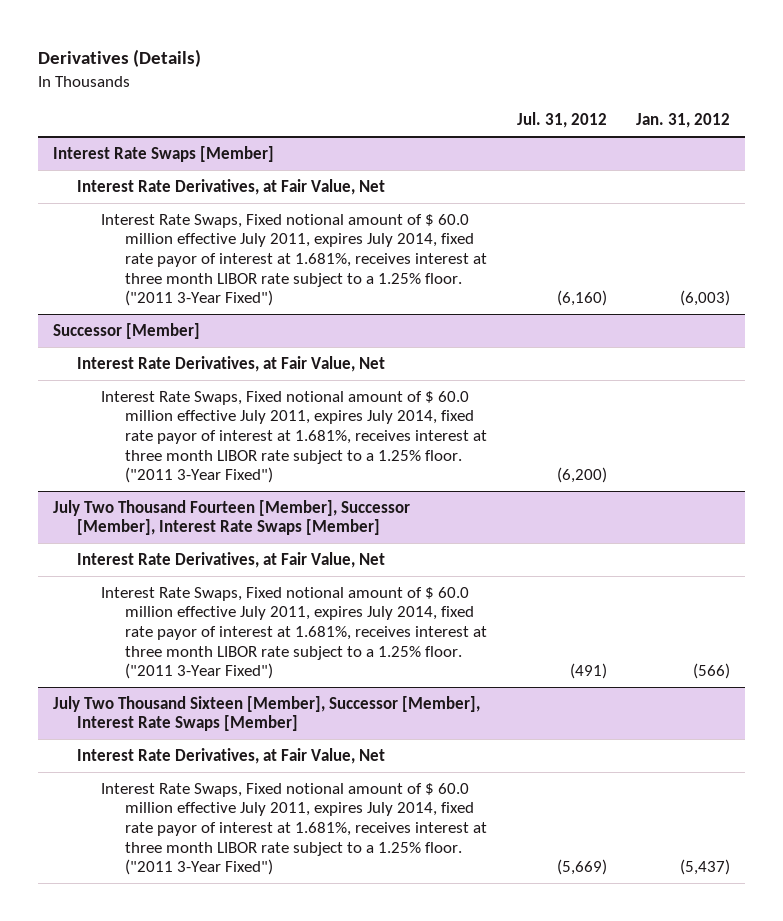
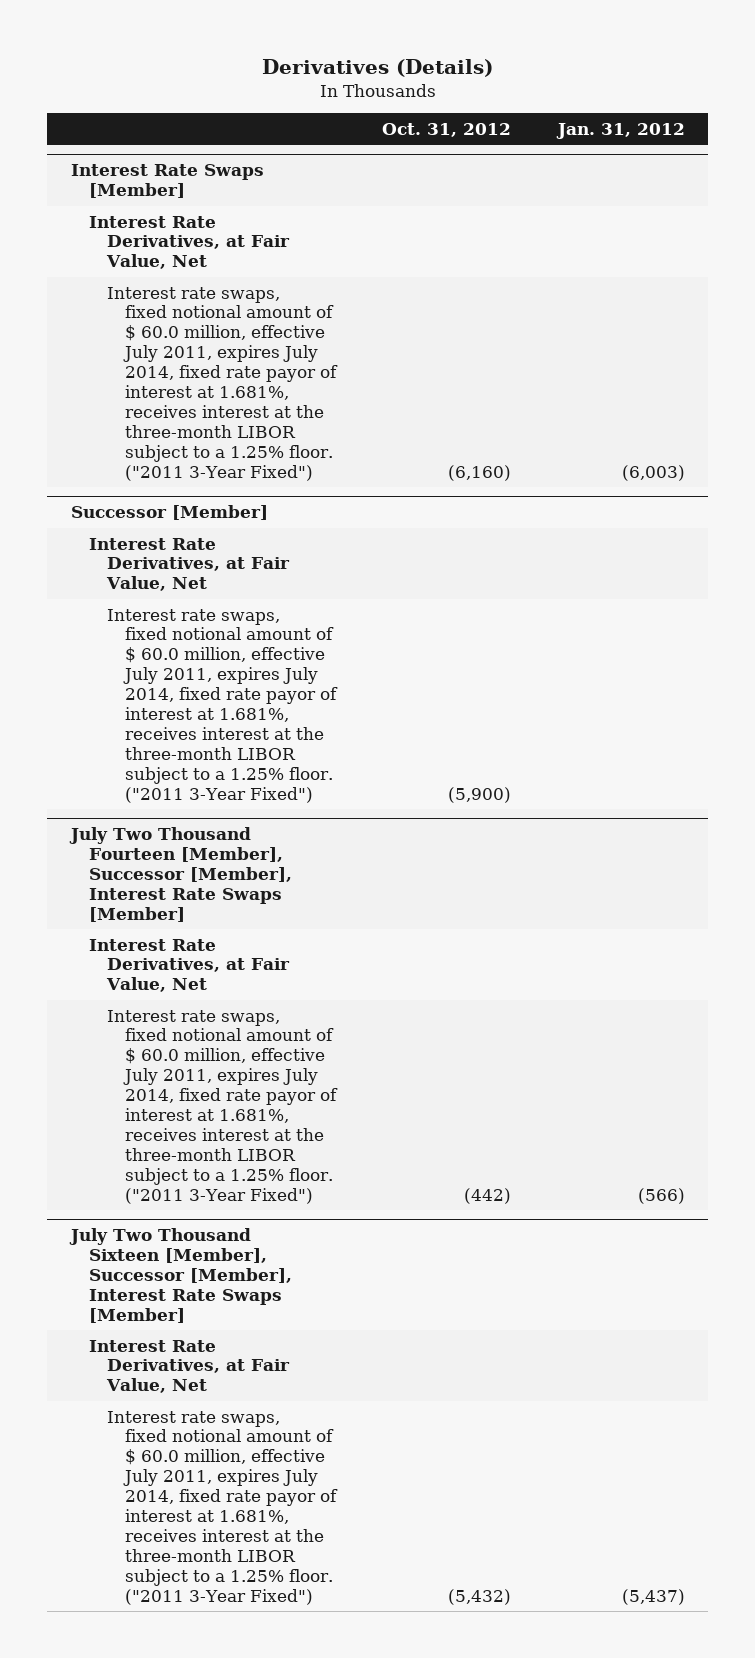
[516,112,607,129] Jul. 31, 2012 -> none
none -> [382,122,512,137] Oct. 31, 2012
[101,213,488,307] Interest Rate Swaps, Fixed notional amount of $ 60.0 million effective July 2011, expires July 2014, fixed rate payor of interest at 1.681%, receives interest at three month LIBOR rate subject to a 1.25% floor. ("2011 3-Year Fixed") -> [106,286,339,481] Interest rate swaps, fixed notional amount of $ 60.0 million, effective July 2011, expires July 2014, fixed rate payor of interest at 1.681%, receives interest at the three-month LIBOR subject to a 1.25% floor. ("2011 3-Year Fixed")
[101,390,488,484] Interest Rate Swaps, Fixed notional amount of $ 60.0 million effective July 2011, expires July 2014, fixed rate payor of interest at 1.681%, receives interest at three month LIBOR rate subject to a 1.25% floor. ("2011 3-Year Fixed") -> [106,608,339,803] Interest rate swaps, fixed notional amount of $ 60.0 million, effective July 2011, expires July 2014, fixed rate payor of interest at 1.681%, receives interest at the three-month LIBOR subject to a 1.25% floor. ("2011 3-Year Fixed")
[101,586,488,680] Interest Rate Swaps, Fixed notional amount of $ 60.0 million effective July 2011, expires July 2014, fixed rate payor of interest at 1.681%, receives interest at three month LIBOR rate subject to a 1.25% floor. ("2011 3-Year Fixed") -> [106,1009,339,1204] Interest rate swaps, fixed notional amount of $ 60.0 million, effective July 2011, expires July 2014, fixed rate payor of interest at 1.681%, receives interest at the three-month LIBOR subject to a 1.25% floor. ("2011 3-Year Fixed")
[101,782,488,876] Interest Rate Swaps, Fixed notional amount of $ 60.0 million effective July 2011, expires July 2014, fixed rate payor of interest at 1.681%, receives interest at three month LIBOR rate subject to a 1.25% floor. ("2011 3-Year Fixed") -> [106,1410,339,1605] Interest rate swaps, fixed notional amount of $ 60.0 million, effective July 2011, expires July 2014, fixed rate payor of interest at 1.681%, receives interest at the three-month LIBOR subject to a 1.25% floor. ("2011 3-Year Fixed")

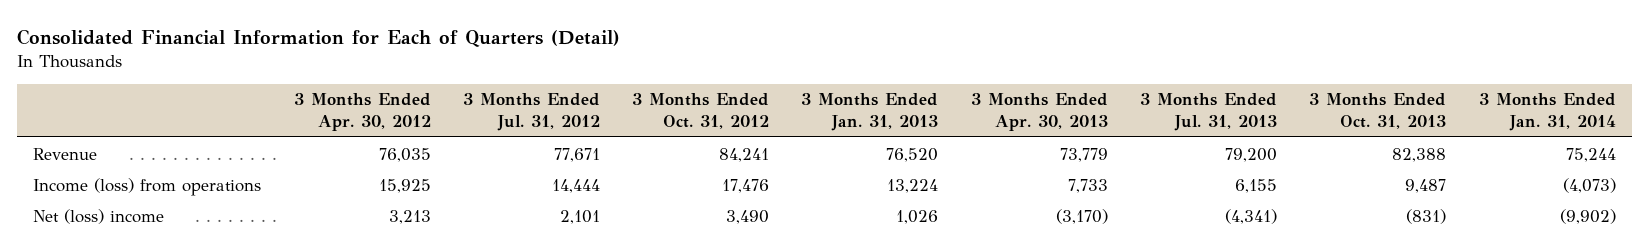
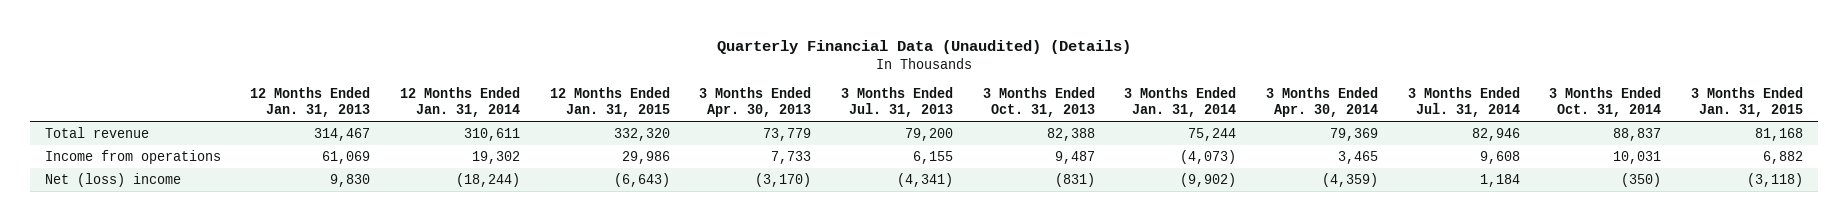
[17,28,621,47] Consolidated Financial Information for Each of Quarters (Detail) -> [716,39,1131,54] Quarterly Financial Data (Unaudited) (Details)
[293,93,431,131] 3 Months Ended Apr. 30, 2012 -> none
[462,93,600,131] 3 Months Ended Jul. 31, 2012 -> none
[632,93,770,129] 3 Months Ended Oct. 31, 2012 -> none
[801,93,939,131] 3 Months Ended Jan. 31, 2013 -> none
none -> [250,86,371,118] 12 Months Ended Jan. 31, 2013
none -> [400,86,521,118] 12 Months Ended Jan. 31, 2014
none -> [549,86,670,118] 12 Months Ended Jan. 31, 2015
none -> [1265,86,1378,118] 3 Months Ended Apr. 30, 2014
none -> [1407,86,1520,118] 3 Months Ended Jul. 31, 2014
none -> [1549,86,1662,118] 3 Months Ended Oct. 31, 2014
none -> [1690,86,1803,118] 3 Months Ended Jan. 31, 2015
[33,147,98,160] Revenue -> [44,126,149,138] Total revenue
[33,177,262,196] Income (loss) from operations -> [44,149,221,164] Income from operations

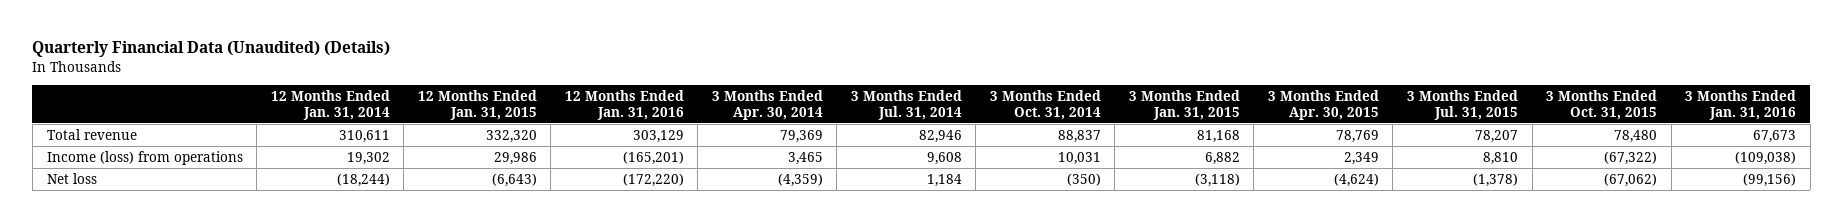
[250,86,371,118] 12 Months Ended Jan. 31, 2013 -> none
[699,86,812,118] 3 Months Ended Apr. 30, 2013 -> none
[840,86,953,118] 3 Months Ended Jul. 31, 2013 -> none
[982,86,1095,118] 3 Months Ended Oct. 31, 2013 -> none
[1124,86,1237,118] 3 Months Ended Jan. 31, 2014 -> none
none -> [564,89,684,120] 12 Months Ended Jan. 31, 2016
none -> [1267,89,1379,120] 3 Months Ended Apr. 30, 2015
none -> [1406,89,1518,120] 3 Months Ended Jul. 31, 2015
none -> [1546,89,1658,120] 3 Months Ended Oct. 31, 2015
none -> [1685,89,1797,120] 3 Months Ended Jan. 31, 2016
[44,149,221,164] Income from operations -> [46,150,243,165] Income (loss) from operations
[44,172,181,187] Net (loss) income -> [46,172,97,184] Net loss

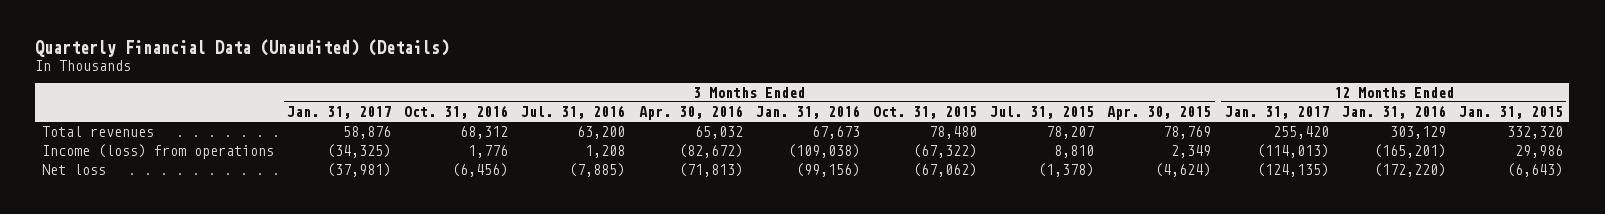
[270,89,390,120] 12 Months Ended Jan. 31, 2014 -> none
[711,89,823,120] 3 Months Ended Apr. 30, 2014 -> none
[850,89,962,120] 3 Months Ended Jul. 31, 2014 -> none
[989,89,1101,120] 3 Months Ended Oct. 31, 2014 -> none
[1128,89,1240,120] 3 Months Ended Jan. 31, 2015 -> none
none -> [287,106,392,120] Jan. 31, 2017
none -> [404,105,509,120] Oct. 31, 2016
none -> [521,105,626,120] Jul. 31, 2016
none -> [638,105,743,121] Apr. 30, 2016
none -> [1224,106,1329,120] Jan. 31, 2017
[46,128,137,140] Total revenue -> [41,126,154,138] Total revenues

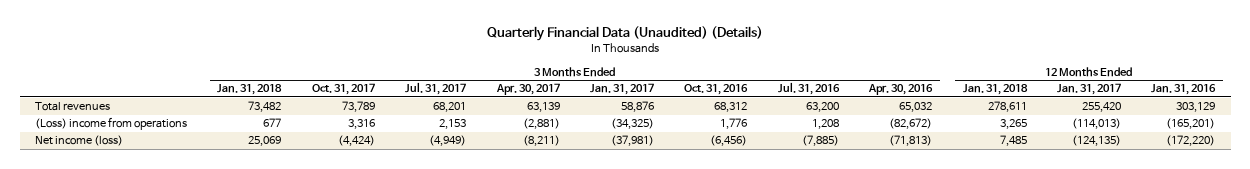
[755,105,860,120] Jan. 31, 2016 -> none
[872,106,977,120] Oct. 31, 2015 -> none
[990,106,1095,120] Jul. 31, 2015 -> none
[1107,106,1212,121] Apr. 30, 2015 -> none
[1458,106,1563,120] Jan. 31, 2015 -> none
none -> [217,84,283,96] Jan. 31, 2018
none -> [311,83,375,96] Oct. 31, 2017
none -> [405,82,467,96] Jul. 31, 2017
none -> [495,83,560,96] Apr. 30, 2017
none -> [962,84,1028,96] Jan. 31, 2018
[41,144,274,160] Income (loss) from operations -> [34,117,187,131] (Loss) income from operations
[41,164,106,176] Net loss -> [34,135,123,147] Net income (loss)

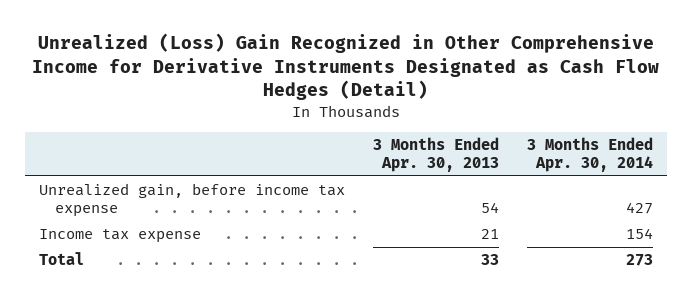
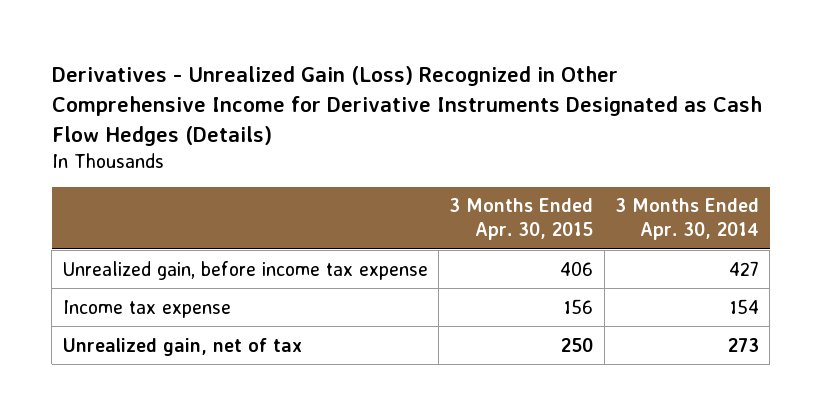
[32,32,660,101] Unrealized (Loss) Gain Recognized in Other Comprehensive Income for Derivative Instruments Designated as Cash Flow Hedges (Detail) -> [51,65,762,146] Derivatives - Unrealized Gain (Loss) Recognized in Other Comprehensive Income for Derivative Instruments Designated as Cash Flow Hedges (Details)
[373,137,500,173] 3 Months Ended Apr. 30, 2013 -> none
none -> [449,198,594,241] 3 Months Ended Apr. 30, 2015
[39,252,85,266] Total -> [62,337,302,356] Unrealized gain, net of tax

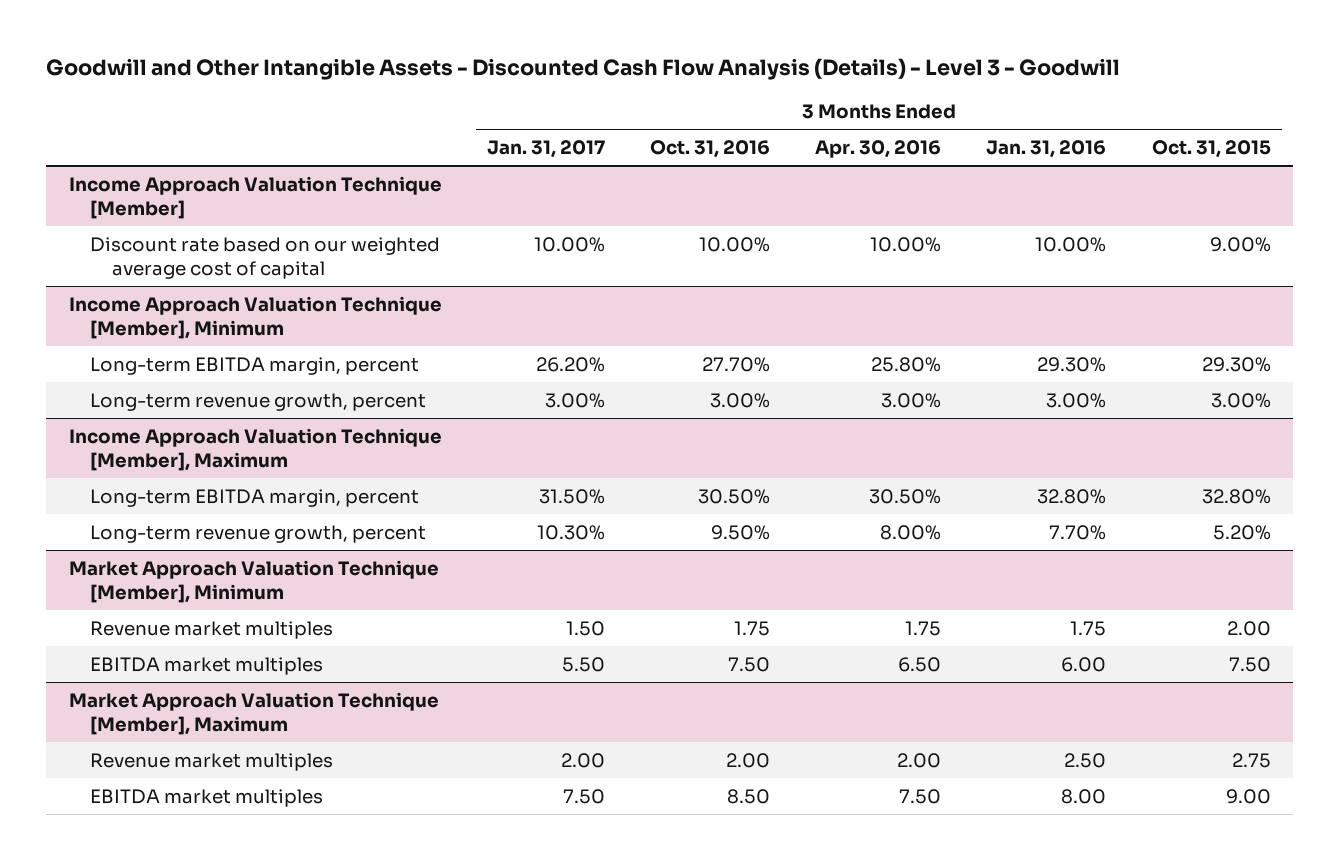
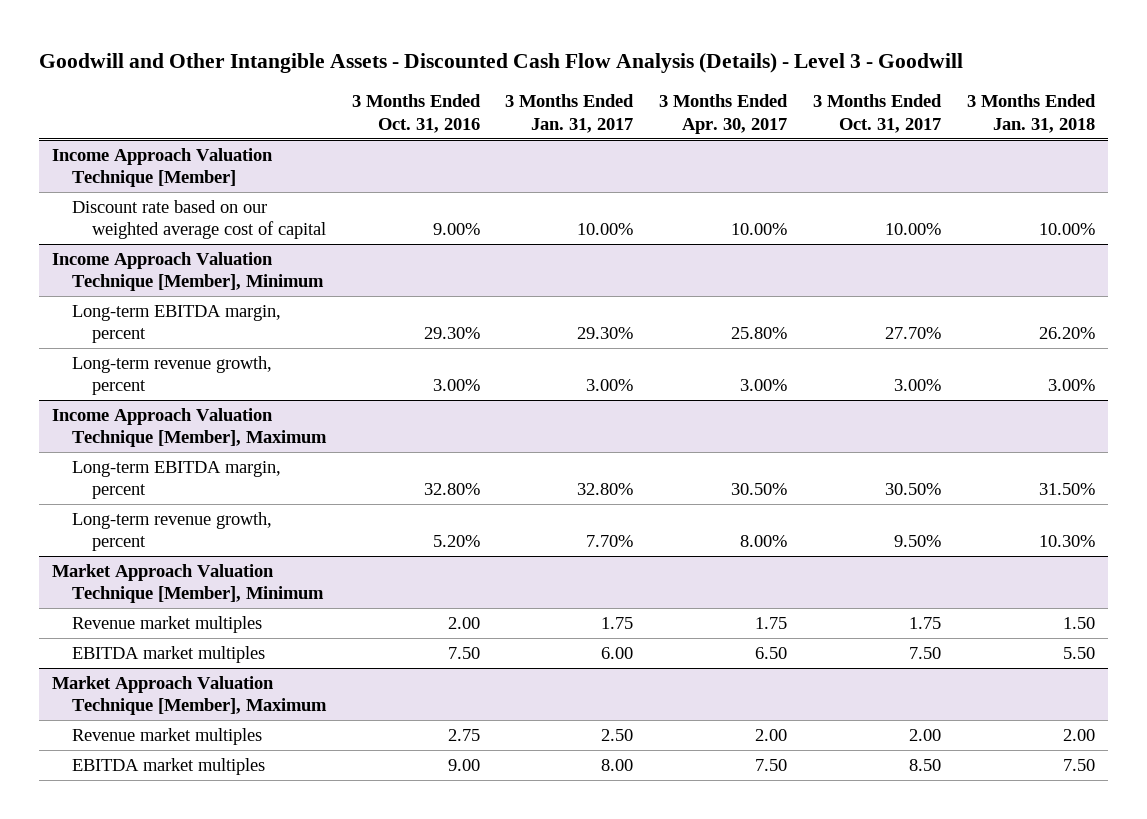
[815,139,942,158] Apr. 30, 2016 -> none
[986,139,1107,158] Jan. 31, 2016 -> none
[1151,139,1271,158] Oct. 31, 2015 -> none
none -> [659,94,789,134] 3 Months Ended Apr. 30, 2017
none -> [813,94,943,133] 3 Months Ended Oct. 31, 2017
none -> [966,94,1096,133] 3 Months Ended Jan. 31, 2018
[699,236,771,252] 10.00% -> [432,223,480,236] 9.00%
[535,356,605,372] 26.20% -> [577,327,634,340] 29.30%
[702,356,771,372] 27.70% -> [423,327,480,340] 29.30%
[538,488,605,504] 31.50% -> [577,483,634,496] 32.80%
[698,488,771,504] 30.50% -> [423,483,480,496] 32.80%
[536,524,605,540] 10.30% -> [586,535,634,548] 7.70%
[711,524,771,540] 9.50% -> [432,535,480,548] 5.20%
[565,620,605,636] 1.50 -> [601,616,634,629] 1.75
[734,620,771,636] 1.75 -> [447,616,480,629] 2.00
[561,656,605,672] 5.50 -> [601,646,634,659] 6.00
[560,752,605,768] 2.00 -> [601,728,634,741] 2.50
[726,752,771,768] 2.00 -> [447,728,480,741] 2.75
[562,788,605,804] 7.50 -> [601,758,634,771] 8.00
[727,788,771,804] 8.50 -> [447,758,480,771] 9.00

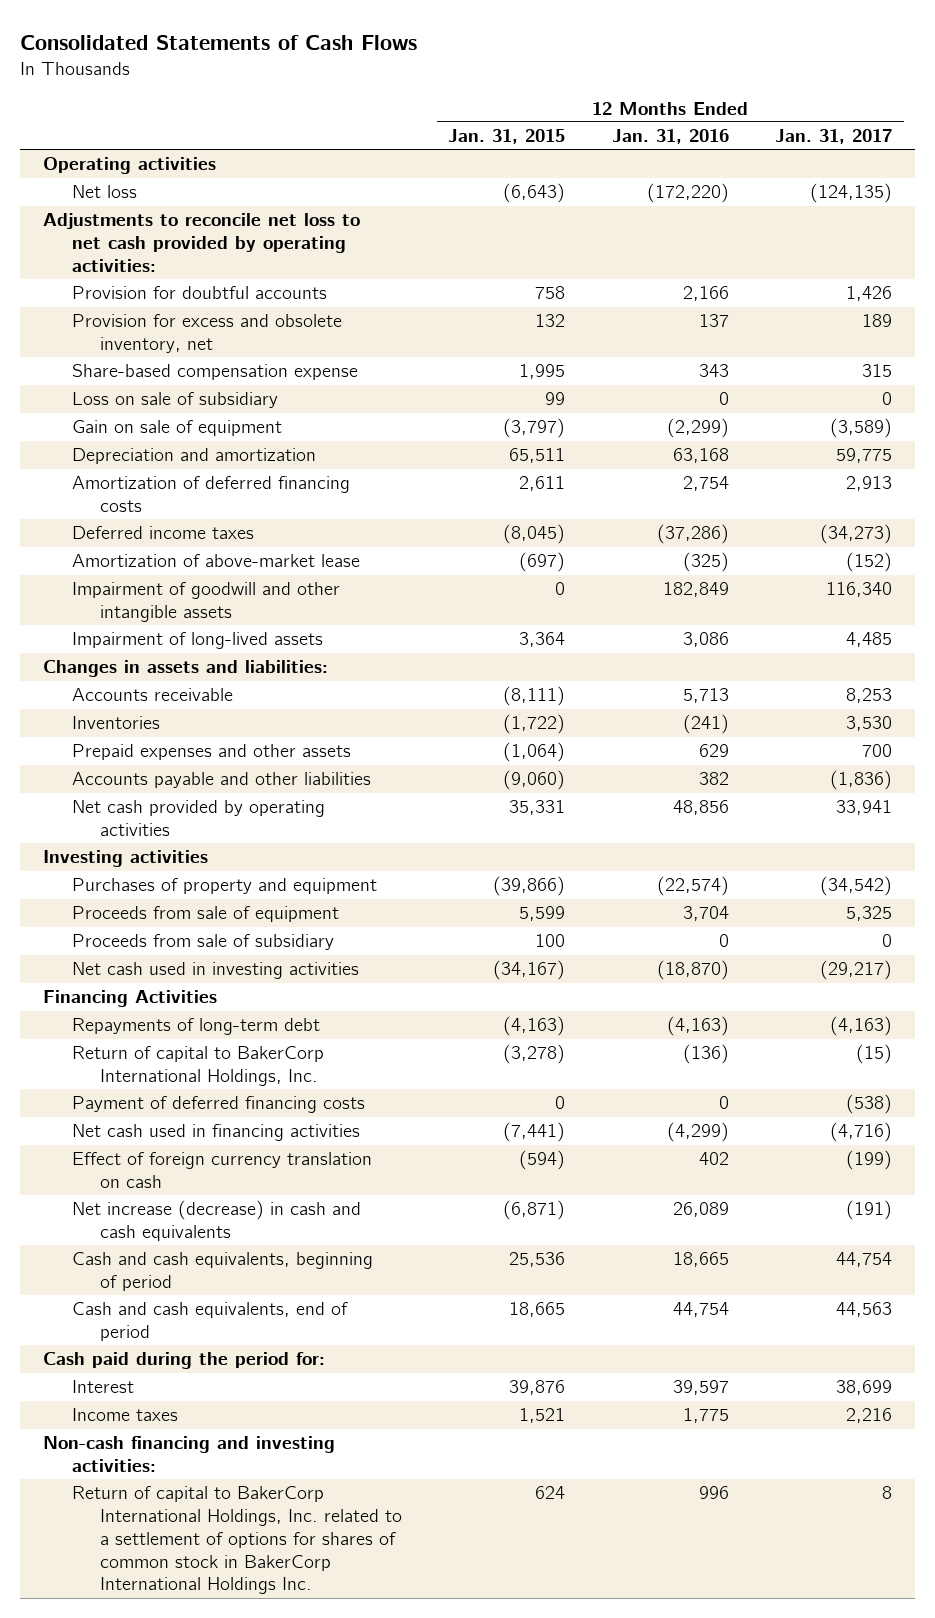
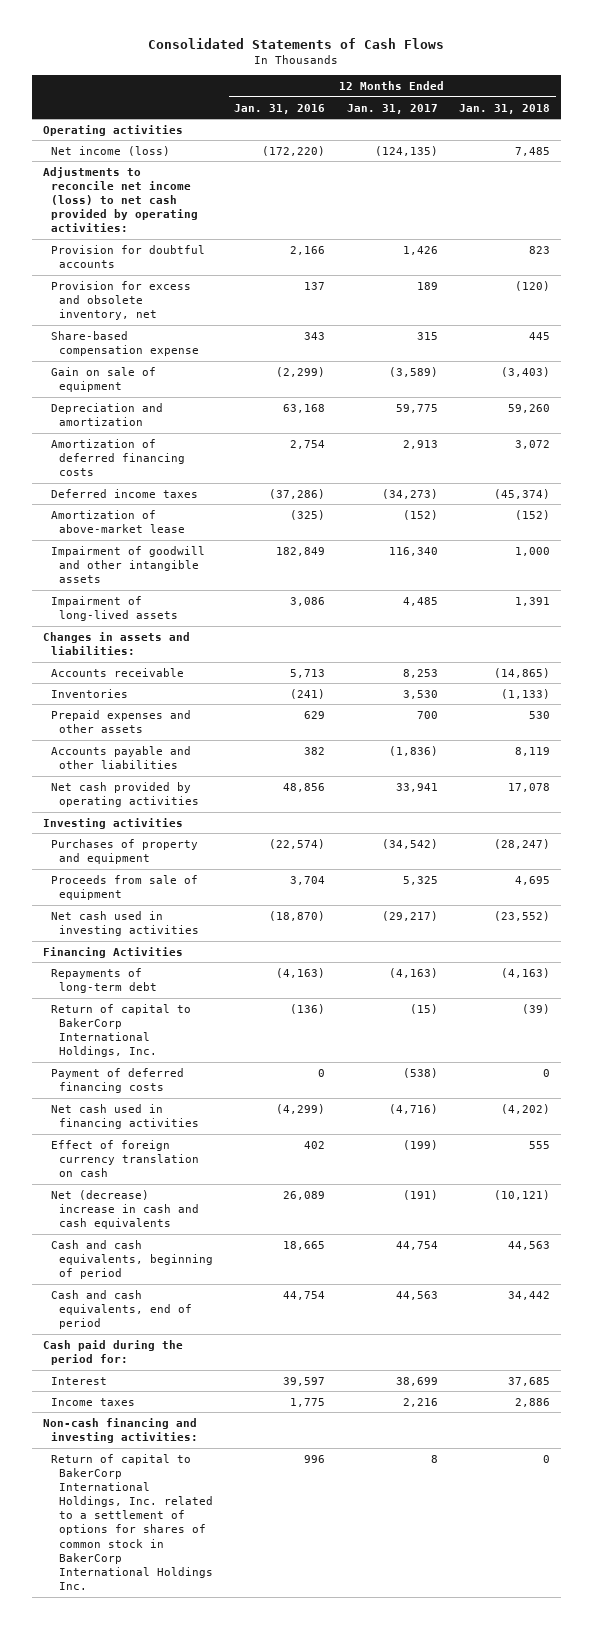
[448,129,566,145] Jan. 31, 2015 -> none
none -> [459,103,551,114] Jan. 31, 2018
[71,185,137,199] Net loss -> [50,145,170,156] Net income (loss)
[43,213,361,272] Adjustments to reconcile net loss to net cash provided by operating activities: -> [42,166,198,233] Adjustments to reconcile net income (loss) to net cash provided by operating activities:
[71,392,278,409] Loss on sale of subsidiary -> none
[71,934,334,951] Proceeds from sale of subsidiary -> none
[71,1200,361,1242] Net increase (decrease) in cash and cash equivalents -> [50,1189,199,1230] Net (decrease) increase in cash and cash equivalents

